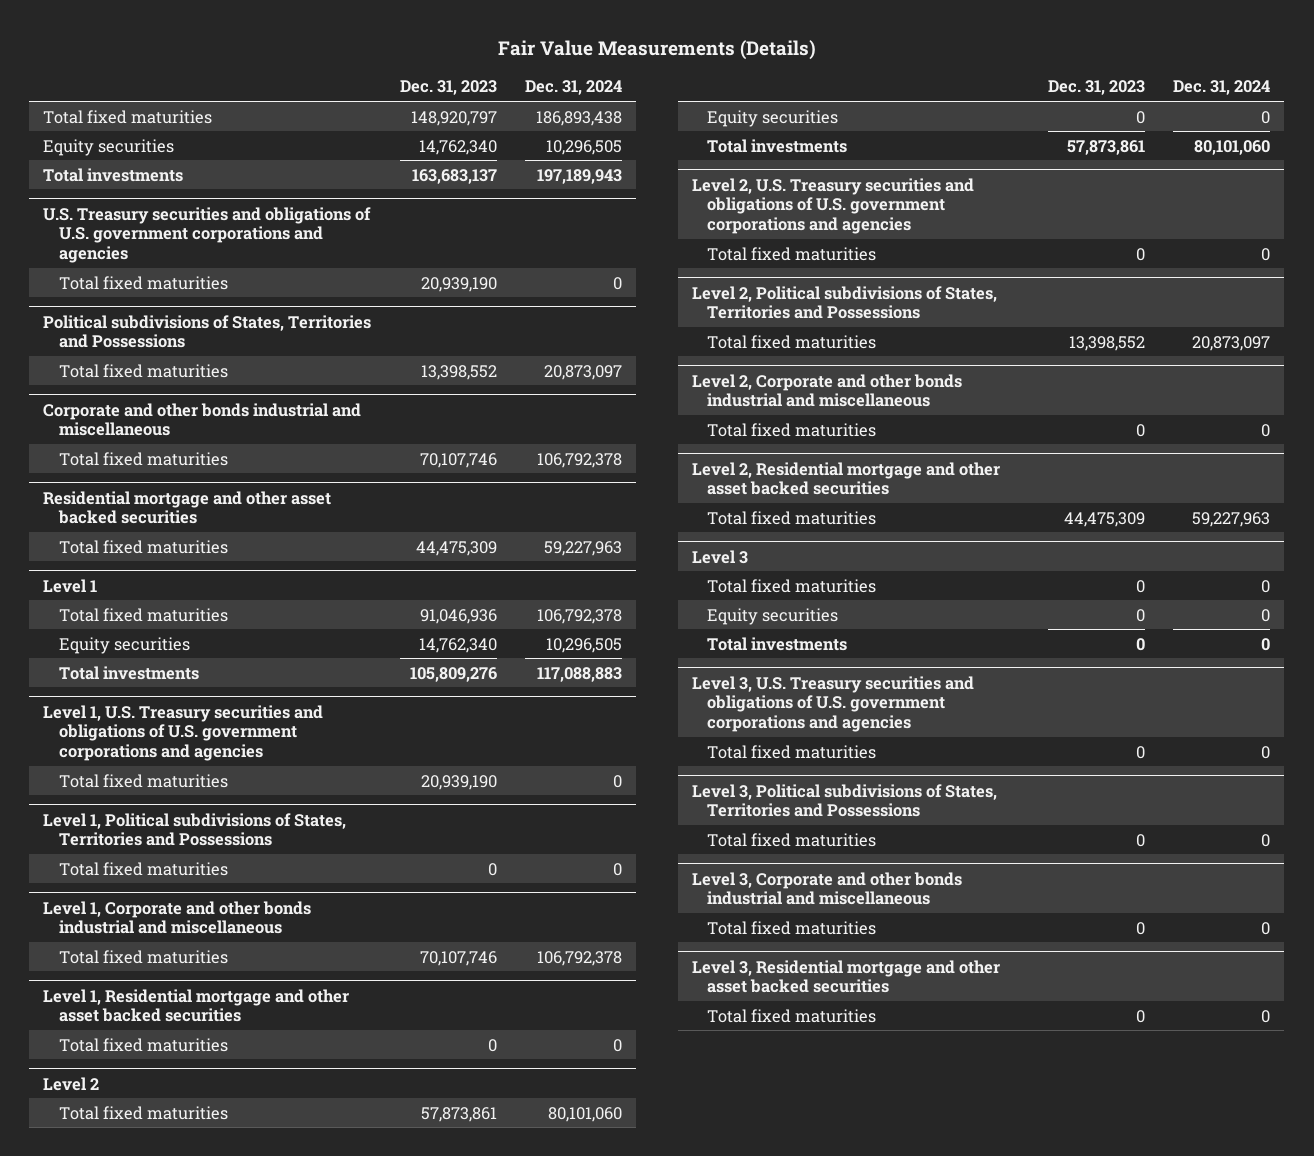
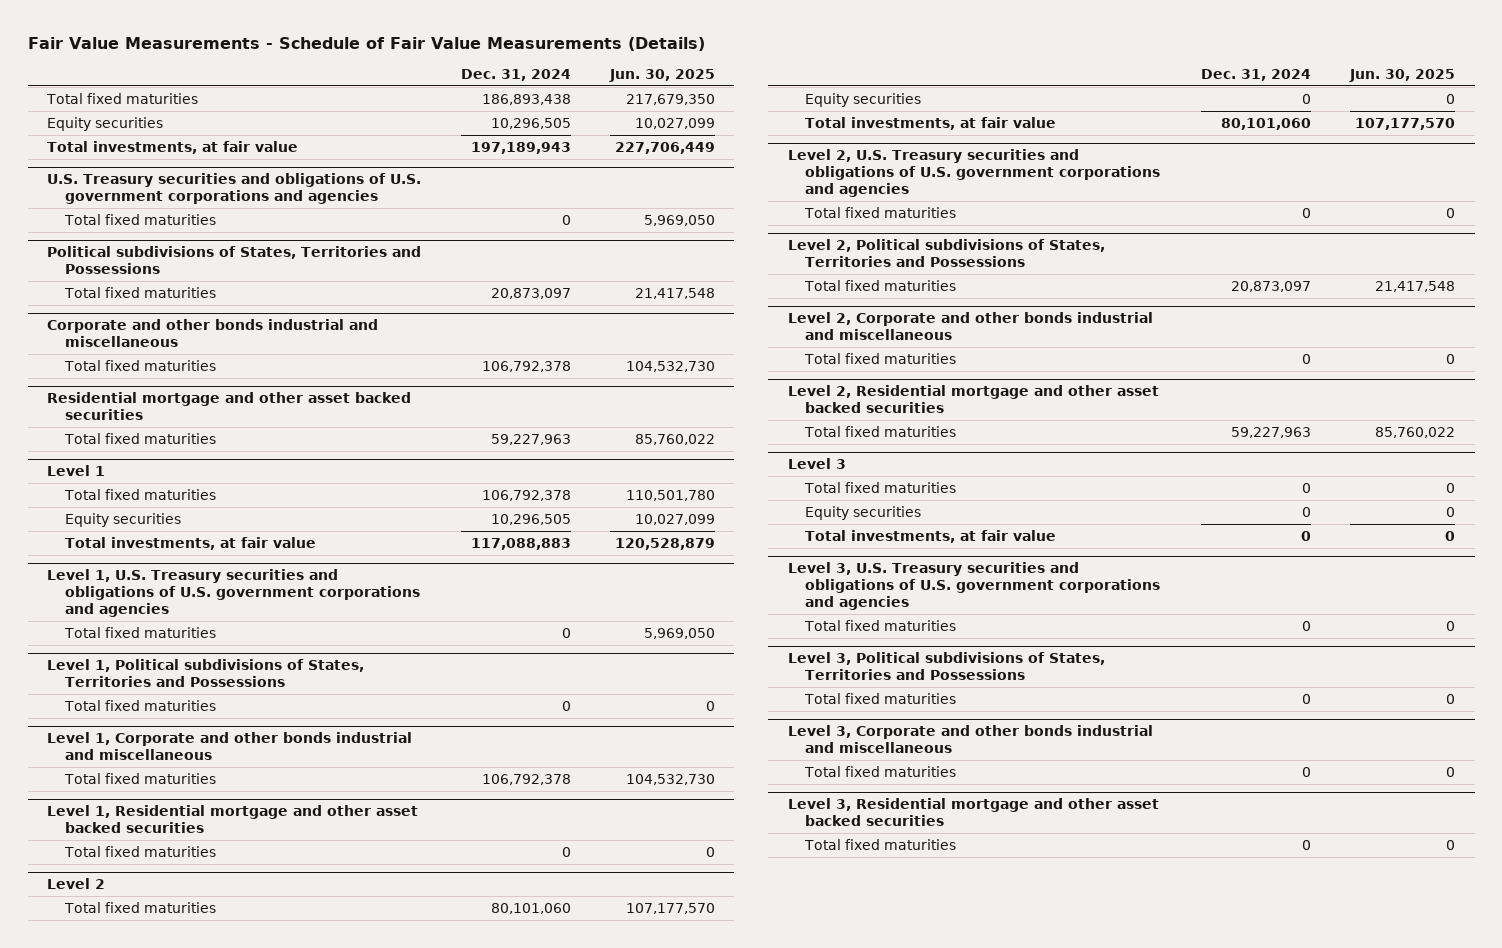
[497,40,816,61] Fair Value Measurements (Details) -> [27,36,705,51] Fair Value Measurements - Schedule of Fair Value Measurements (Details)
[399,80,497,96] Dec. 31, 2023 -> none
none -> [608,68,715,82] Jun. 30, 2025
[43,167,184,182] Total investments -> [47,140,299,154] Total investments, at fair value
[59,665,200,680] Total investments -> [65,536,317,550] Total investments, at fair value
[707,138,848,153] Total investments -> [805,116,1057,130] Total investments, at fair value
[707,636,848,651] Total investments -> [805,529,1057,543] Total investments, at fair value

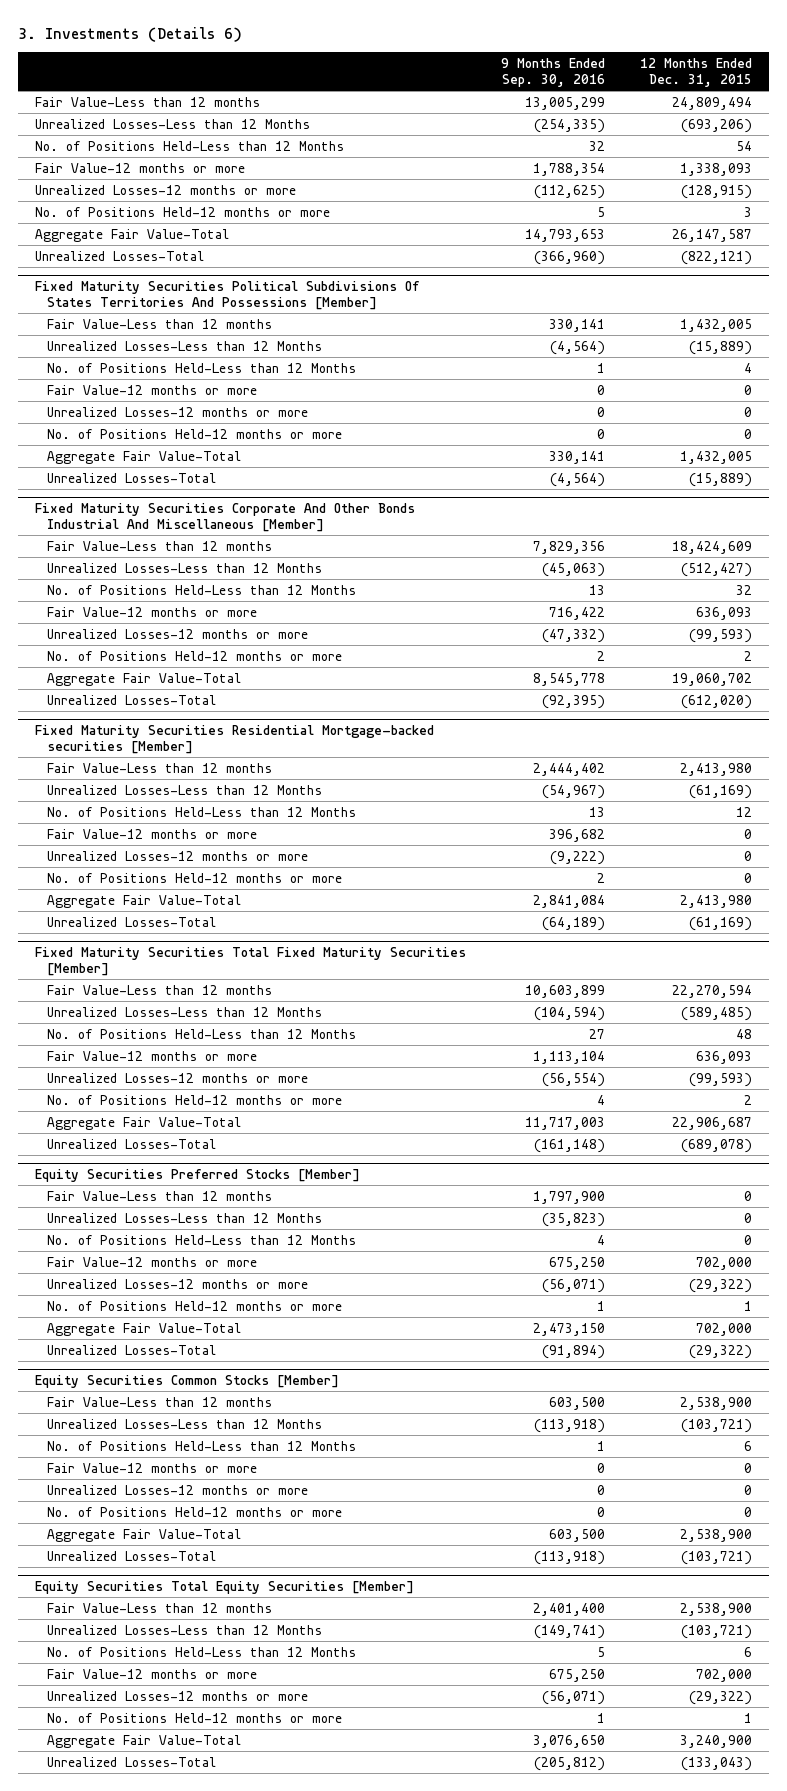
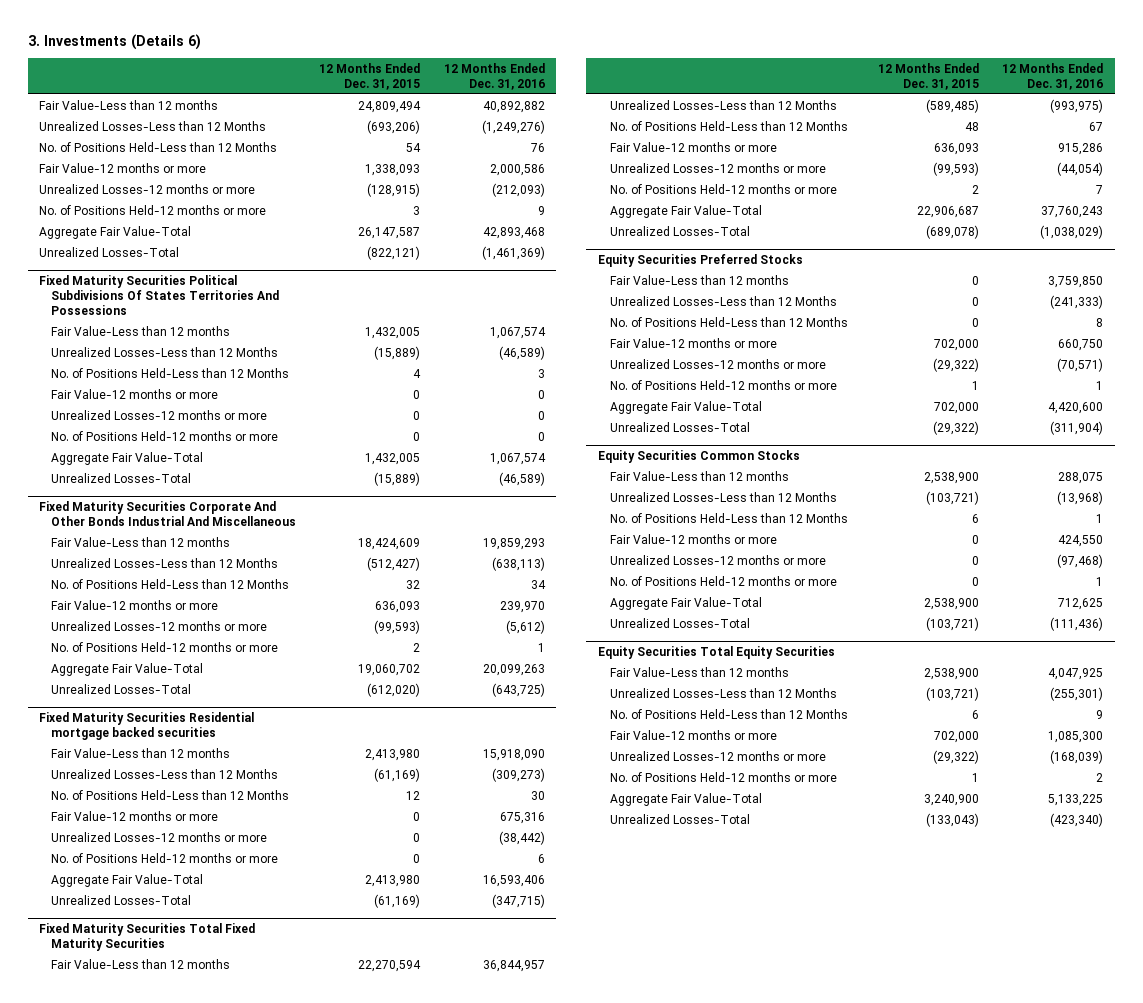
[501,57,606,87] 9 Months Ended Sep. 30, 2016 -> none
none -> [443,62,545,90] 12 Months Ended Dec. 31, 2016
[35,280,420,310] Fixed Maturity Securities Political Subdivisions Of States Territories And Possessions [Member] -> [39,275,280,315] Fixed Maturity Securities Political Subdivisions Of States Territories And Possessions
[35,502,416,532] Fixed Maturity Securities Corporate And Other Bonds Industrial And Miscellaneous [Member] -> [39,501,297,526] Fixed Maturity Securities Corporate And Other Bonds Industrial And Miscellaneous
[35,724,435,754] Fixed Maturity Securities Residential Mortgage-backed securities [Member] -> [39,712,255,740] Fixed Maturity Securities Residential mortgage backed securities
[35,946,467,976] Fixed Maturity Securities Total Fixed Maturity Securities [Member] -> [39,923,256,951] Fixed Maturity Securities Total Fixed Maturity Securities
[35,1168,361,1182] Equity Securities Preferred Stocks [Member] -> [597,254,803,268] Equity Securities Preferred Stocks
[35,1374,340,1388] Equity Securities Common Stocks [Member] -> [597,450,800,464] Equity Securities Common Stocks
[35,1580,415,1594] Equity Securities Total Equity Securities [Member] -> [597,646,835,660] Equity Securities Total Equity Securities

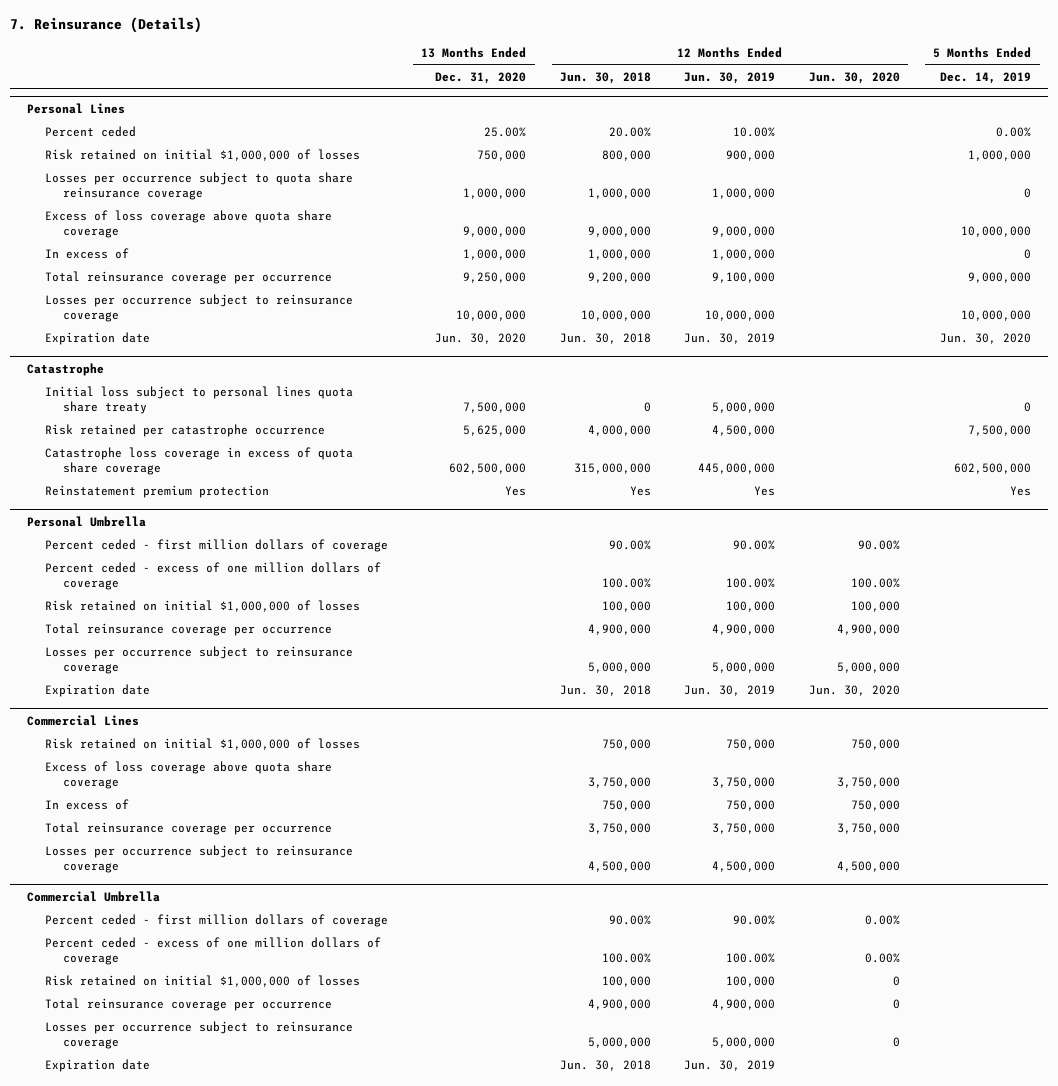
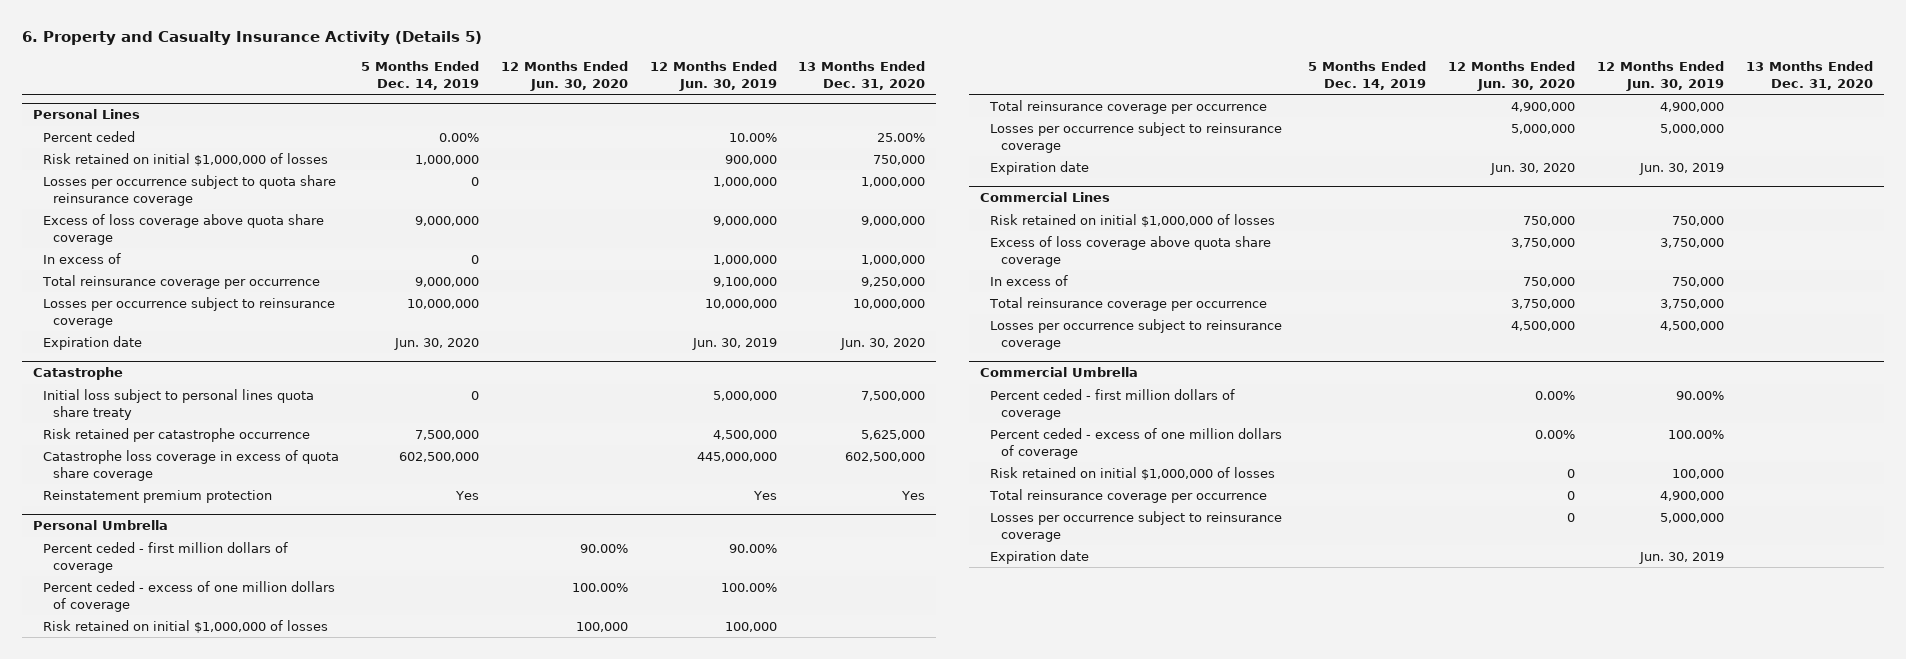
[10,17,203,34] 7. Reinsurance (Details) -> [21,31,482,46] 6. Property and Casualty Insurance Activity (Details 5)
[559,71,651,84] Jun. 30, 2018 -> none
[961,226,1032,238] 10,000,000 -> [414,215,479,226] 9,000,000

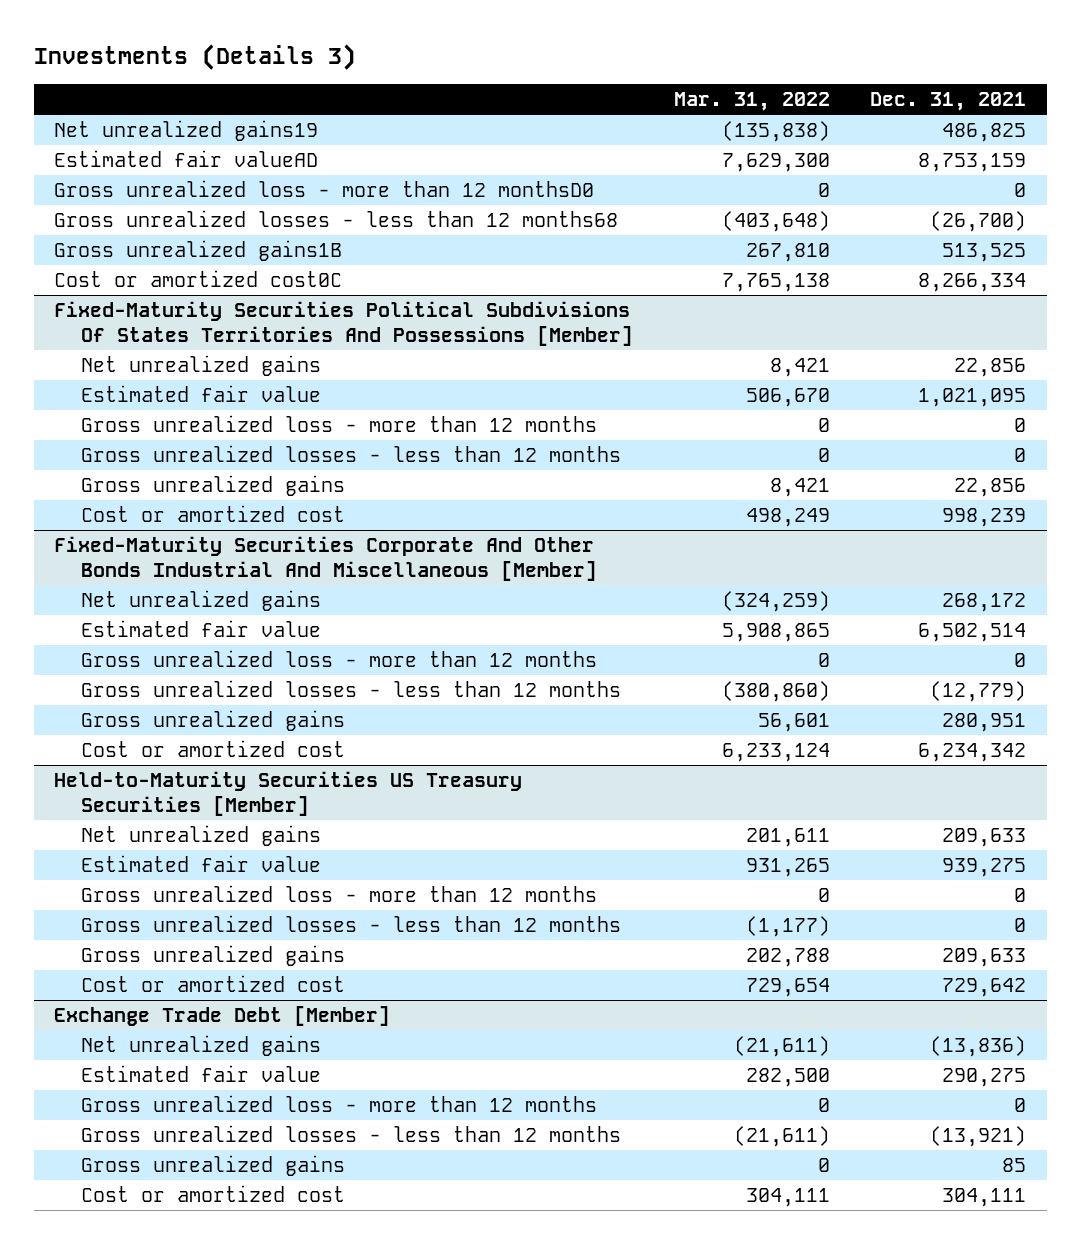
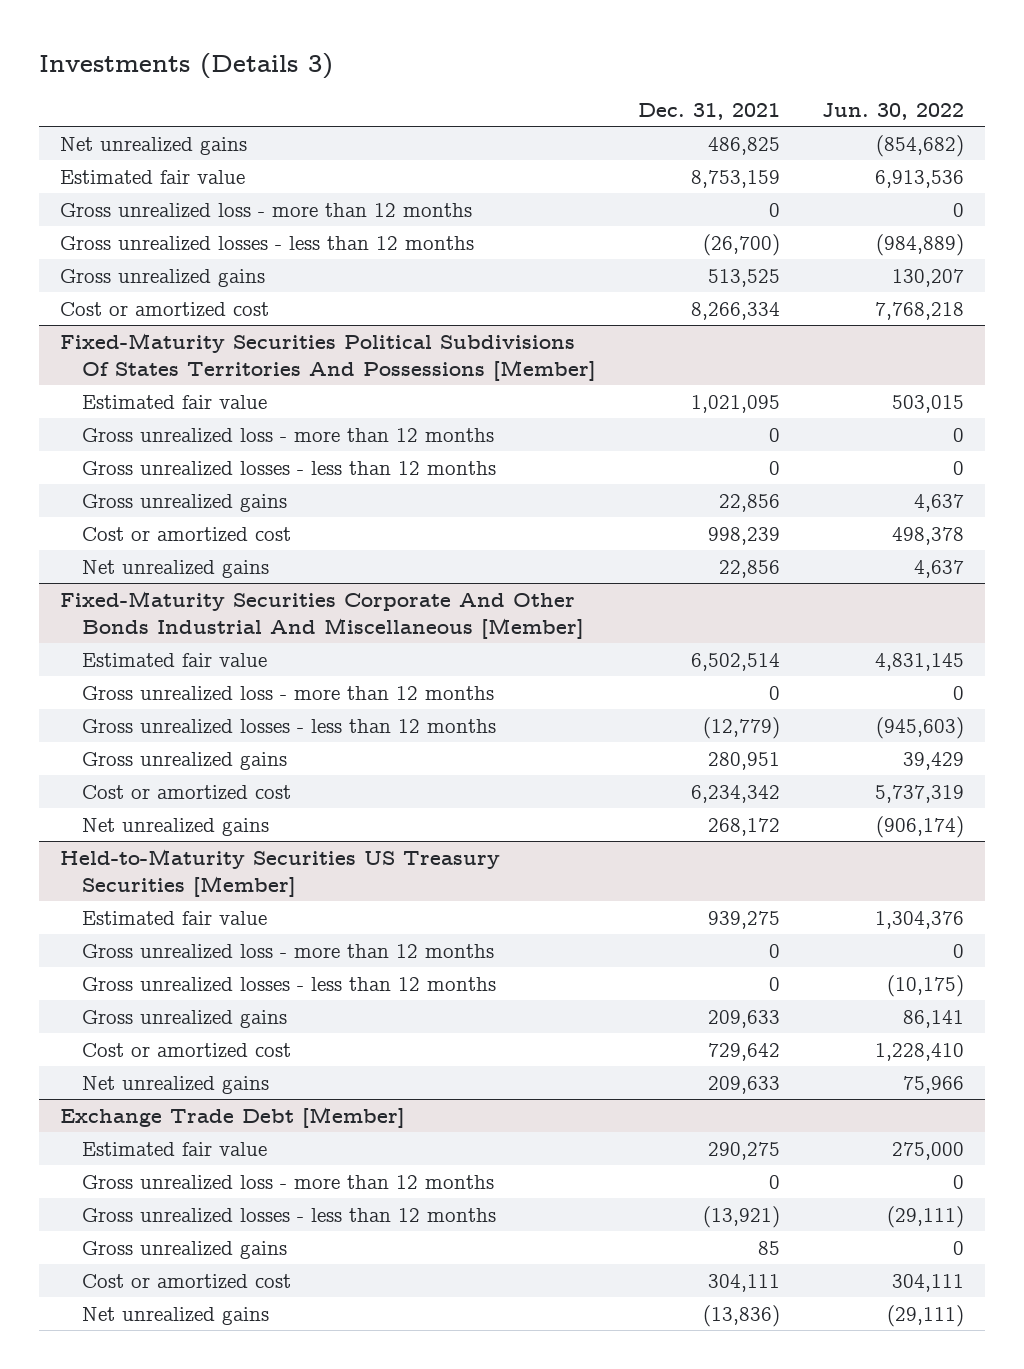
[673,92,830,112] Mar. 31, 2022 -> none
none -> [821,102,964,120] Jun. 30, 2022
[54,120,319,142] Net unrealized gains19 -> [60,136,248,155] Net unrealized gains
[54,150,319,168] Estimated fair valueAD -> [60,169,246,184] Estimated fair value
[54,180,595,198] Gross unrealized loss - more than 12 monthsD0 -> [60,202,473,218] Gross unrealized loss - more than 12 months
[54,210,619,228] Gross unrealized losses - less than 12 months68 -> [60,235,475,251] Gross unrealized losses - less than 12 months
[54,240,343,262] Gross unrealized gains1B -> [60,268,266,287] Gross unrealized gains
[54,270,343,288] Cost or amortized cost0C -> [60,301,270,317] Cost or amortized cost
[81,355,322,377] Net unrealized gains -> [81,559,269,578] Net unrealized gains
[81,590,322,612] Net unrealized gains -> [81,817,269,836] Net unrealized gains
[81,825,322,847] Net unrealized gains -> [81,1075,269,1094] Net unrealized gains
[81,1035,322,1057] Net unrealized gains -> [81,1306,269,1325] Net unrealized gains

